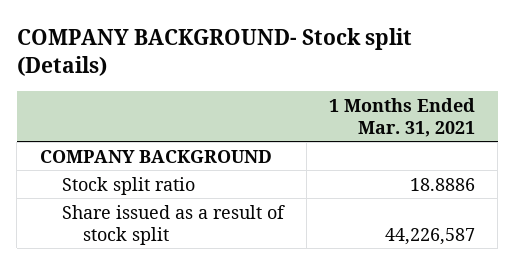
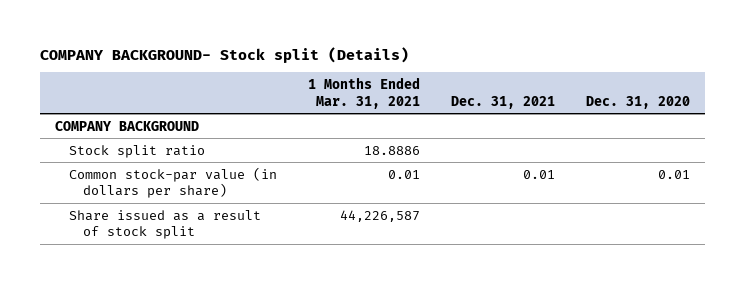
none -> [450,95,555,109] Dec. 31, 2021
none -> [585,95,690,109] Dec. 31, 2020
none -> [69,166,278,199] Common stock-par value (in dollars per share)

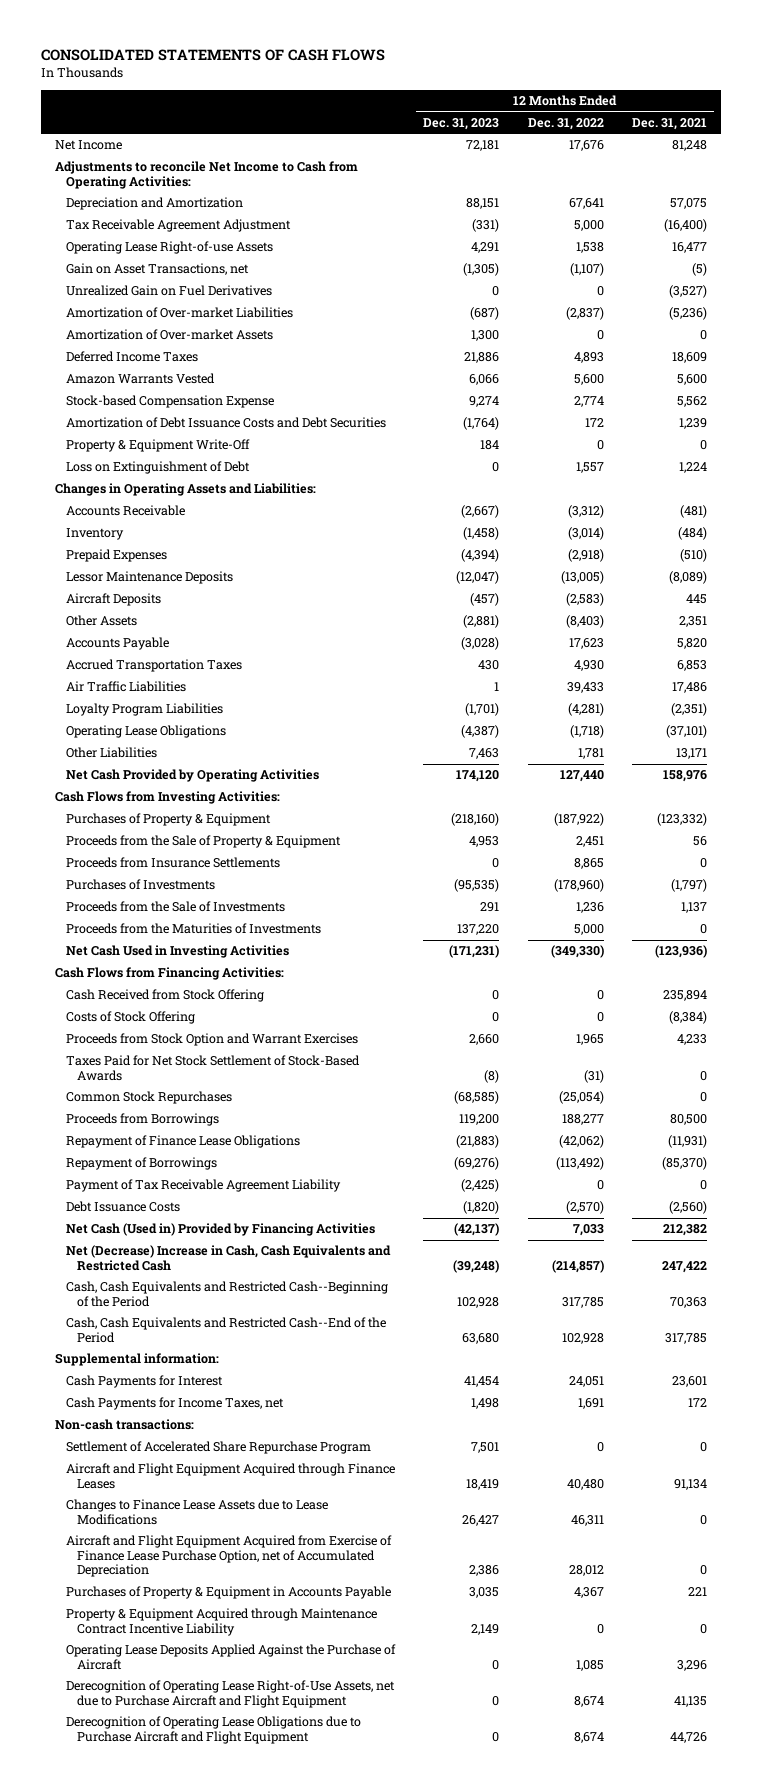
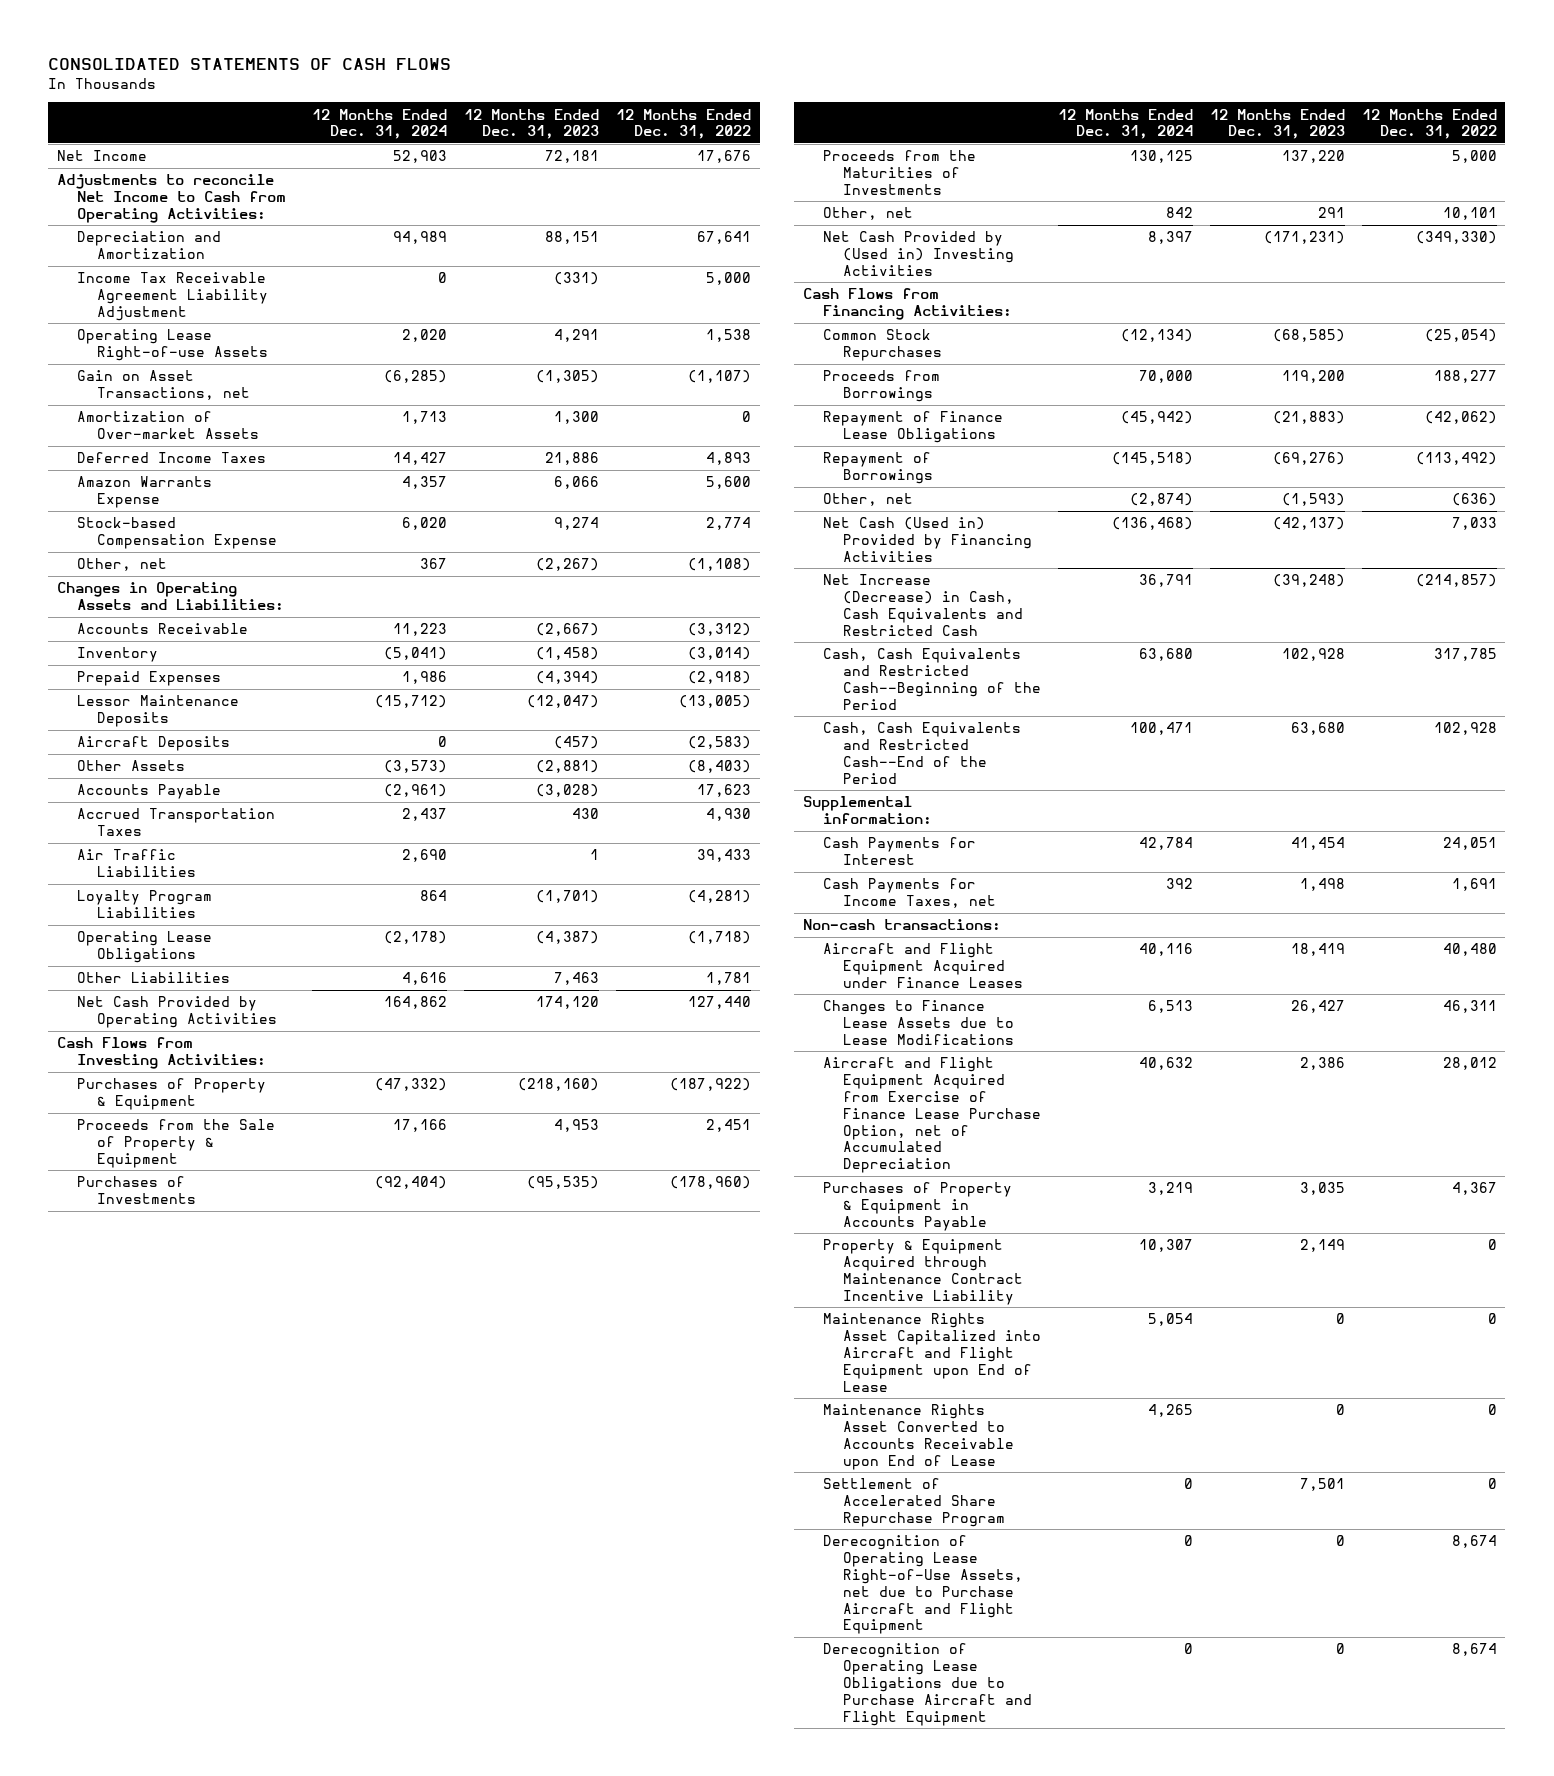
[632,117,708,130] Dec. 31, 2021 -> none
none -> [312,108,448,140] 12 Months Ended Dec. 31, 2024
[65,219,291,233] Tax Receivable Agreement Adjustment -> [77,272,269,321] Income Tax Receivable Agreement Liability Adjustment
[65,285,272,297] Unrealized Gain on Fuel Derivatives -> none
[65,307,293,319] Amortization of Over-market Liabilities -> none
[65,373,215,385] Amazon Warrants Vested -> [77,476,213,508] Amazon Warrants Expense
[65,417,386,429] Amortization of Debt Issuance Costs and Debt Securities -> none
[65,439,250,453] Property & Equipment Write-Off -> none
[65,461,250,475] Loss on Extinguishment of Debt -> none
none -> [77,558,168,572] Other, net
[65,857,280,869] Proceeds from Insurance Settlements -> none
[65,901,285,913] Proceeds from the Sale of Investments -> none
none -> [822,207,913,221] Other, net
[65,945,289,959] Net Cash Used in Investing Activities -> [822,231,1015,276] Net Cash Provided by (Used in) Investing Activities
[65,989,264,1003] Cash Received from Stock Offering -> none
[65,1011,195,1025] Costs of Stock Offering -> none
[65,1033,358,1047] Proceeds from Stock Option and Warrant Exercises -> none
[65,1055,360,1081] Taxes Paid for Net Stock Settlement of Stock-Based Awards -> none
[65,1179,341,1193] Payment of Tax Receivable Agreement Liability -> none
[65,1201,180,1213] Debt Issuance Costs -> none
none -> [822,493,913,507] Other, net
[65,1245,391,1271] Net (Decrease) Increase in Cash, Cash Equivalents and Restricted Cash -> [822,574,1024,636] Net Increase (Decrease) in Cash, Cash Equivalents and Restricted Cash
[65,1463,395,1489] Aircraft and Flight Equipment Acquired through Finance Leases -> [822,943,1024,988] Aircraft and Flight Equipment Acquired under Finance Leases
[65,1644,396,1670] Operating Lease Deposits Applied Against the Purchase of Aircraft -> none
none -> [822,1313,1042,1392] Maintenance Rights Asset Capitalized into Aircraft and Flight Equipment upon End of Lease
none -> [822,1404,1015,1470] Maintenance Rights Asset Converted to Accounts Receivable upon End of Lease
[65,1441,371,1455] Settlement of Accelerated Share Repurchase Program -> [822,1478,1006,1527] Settlement of Accelerated Share Repurchase Program

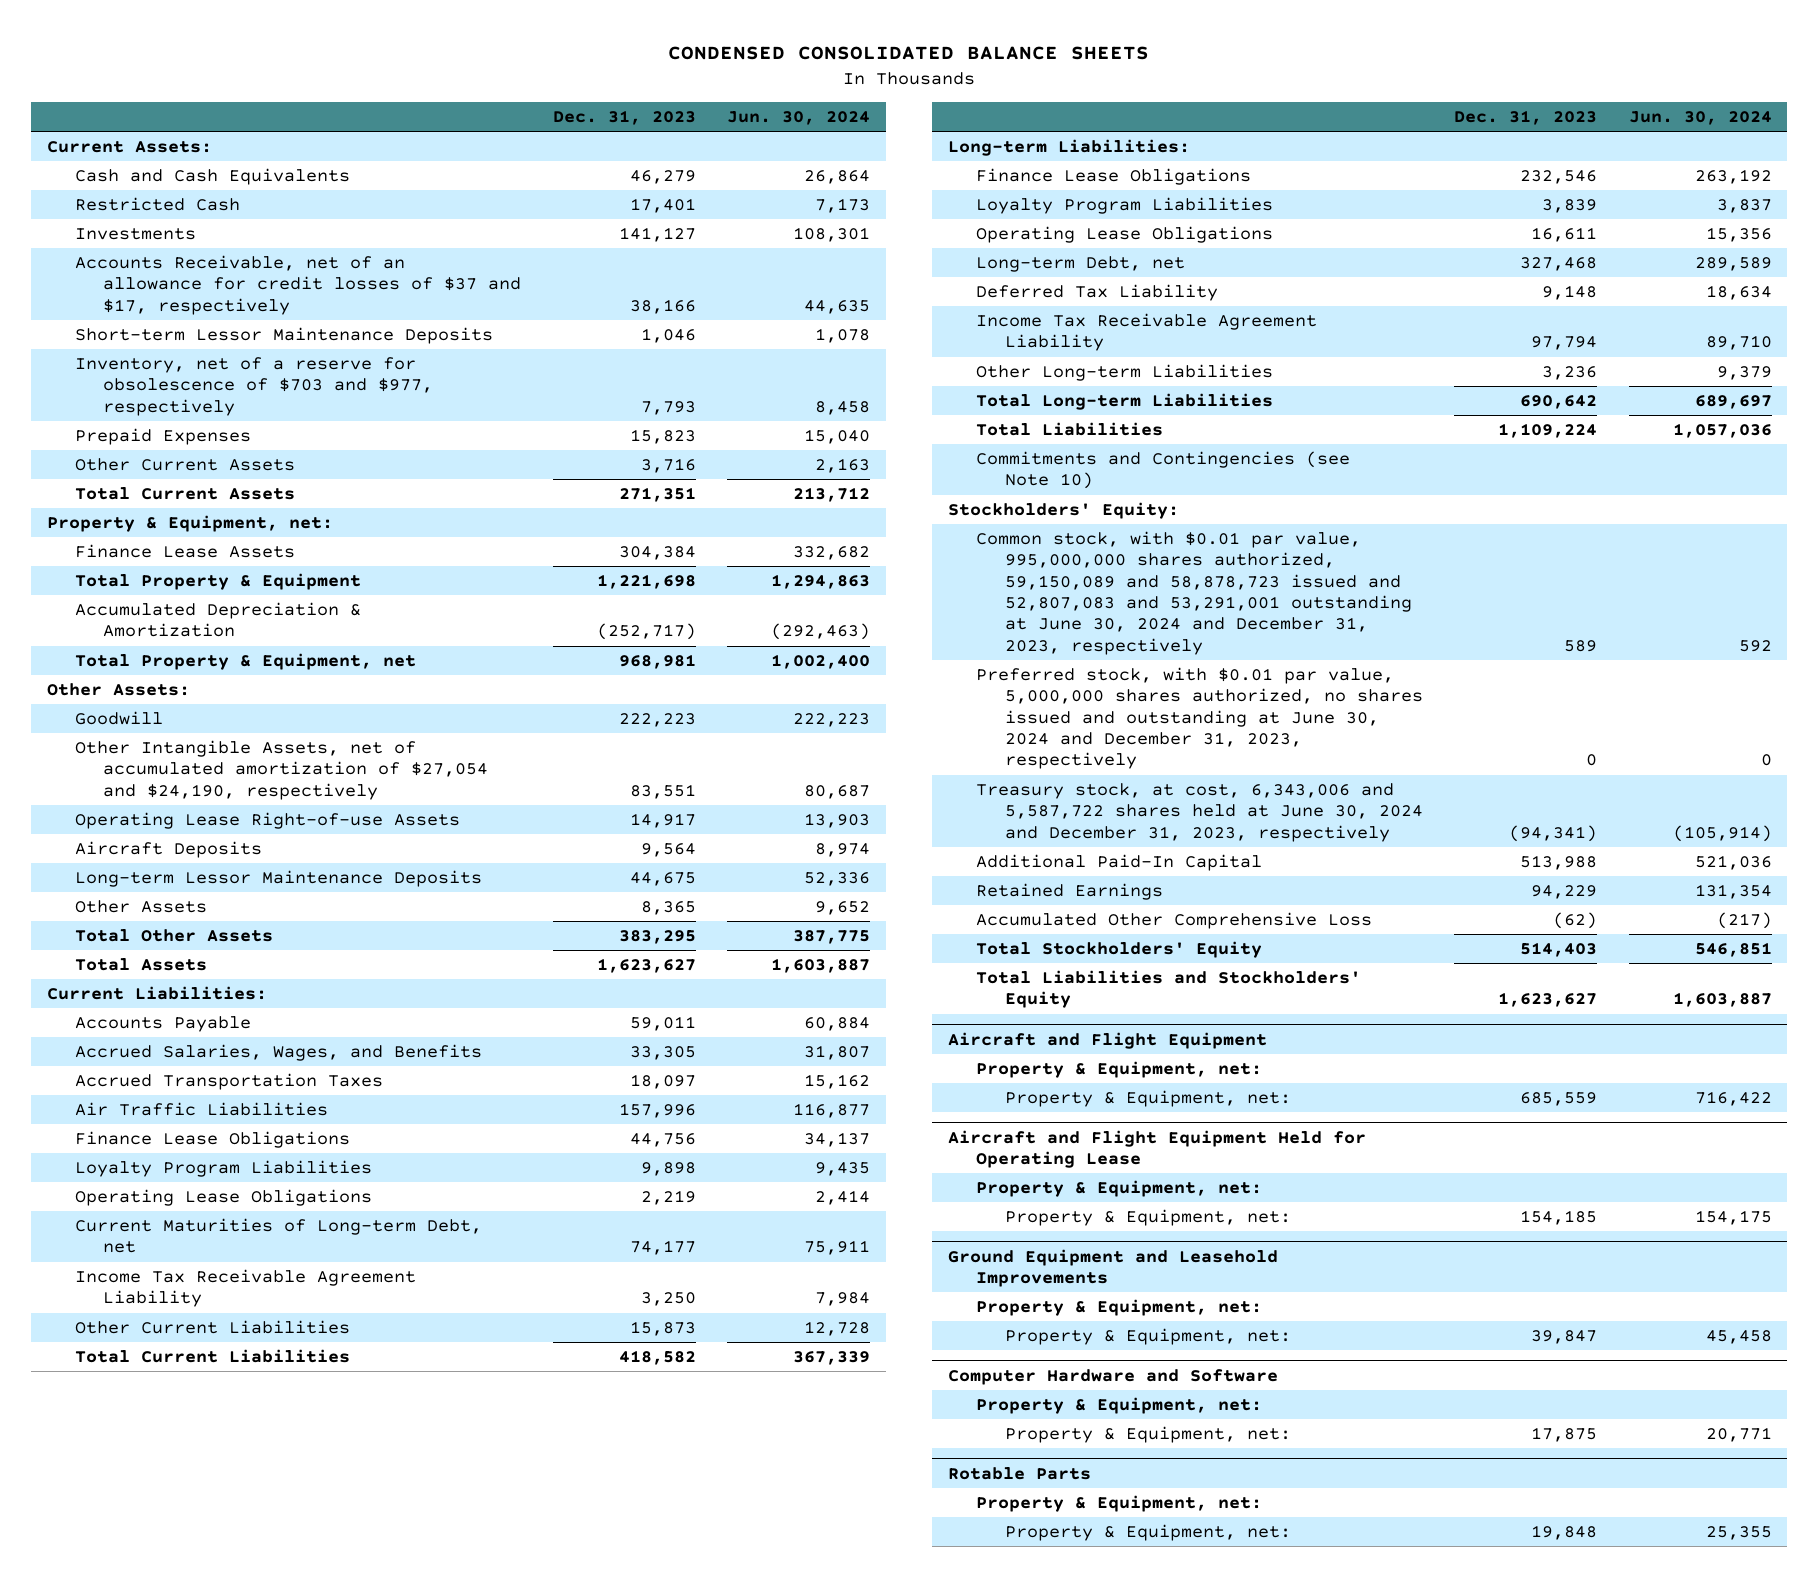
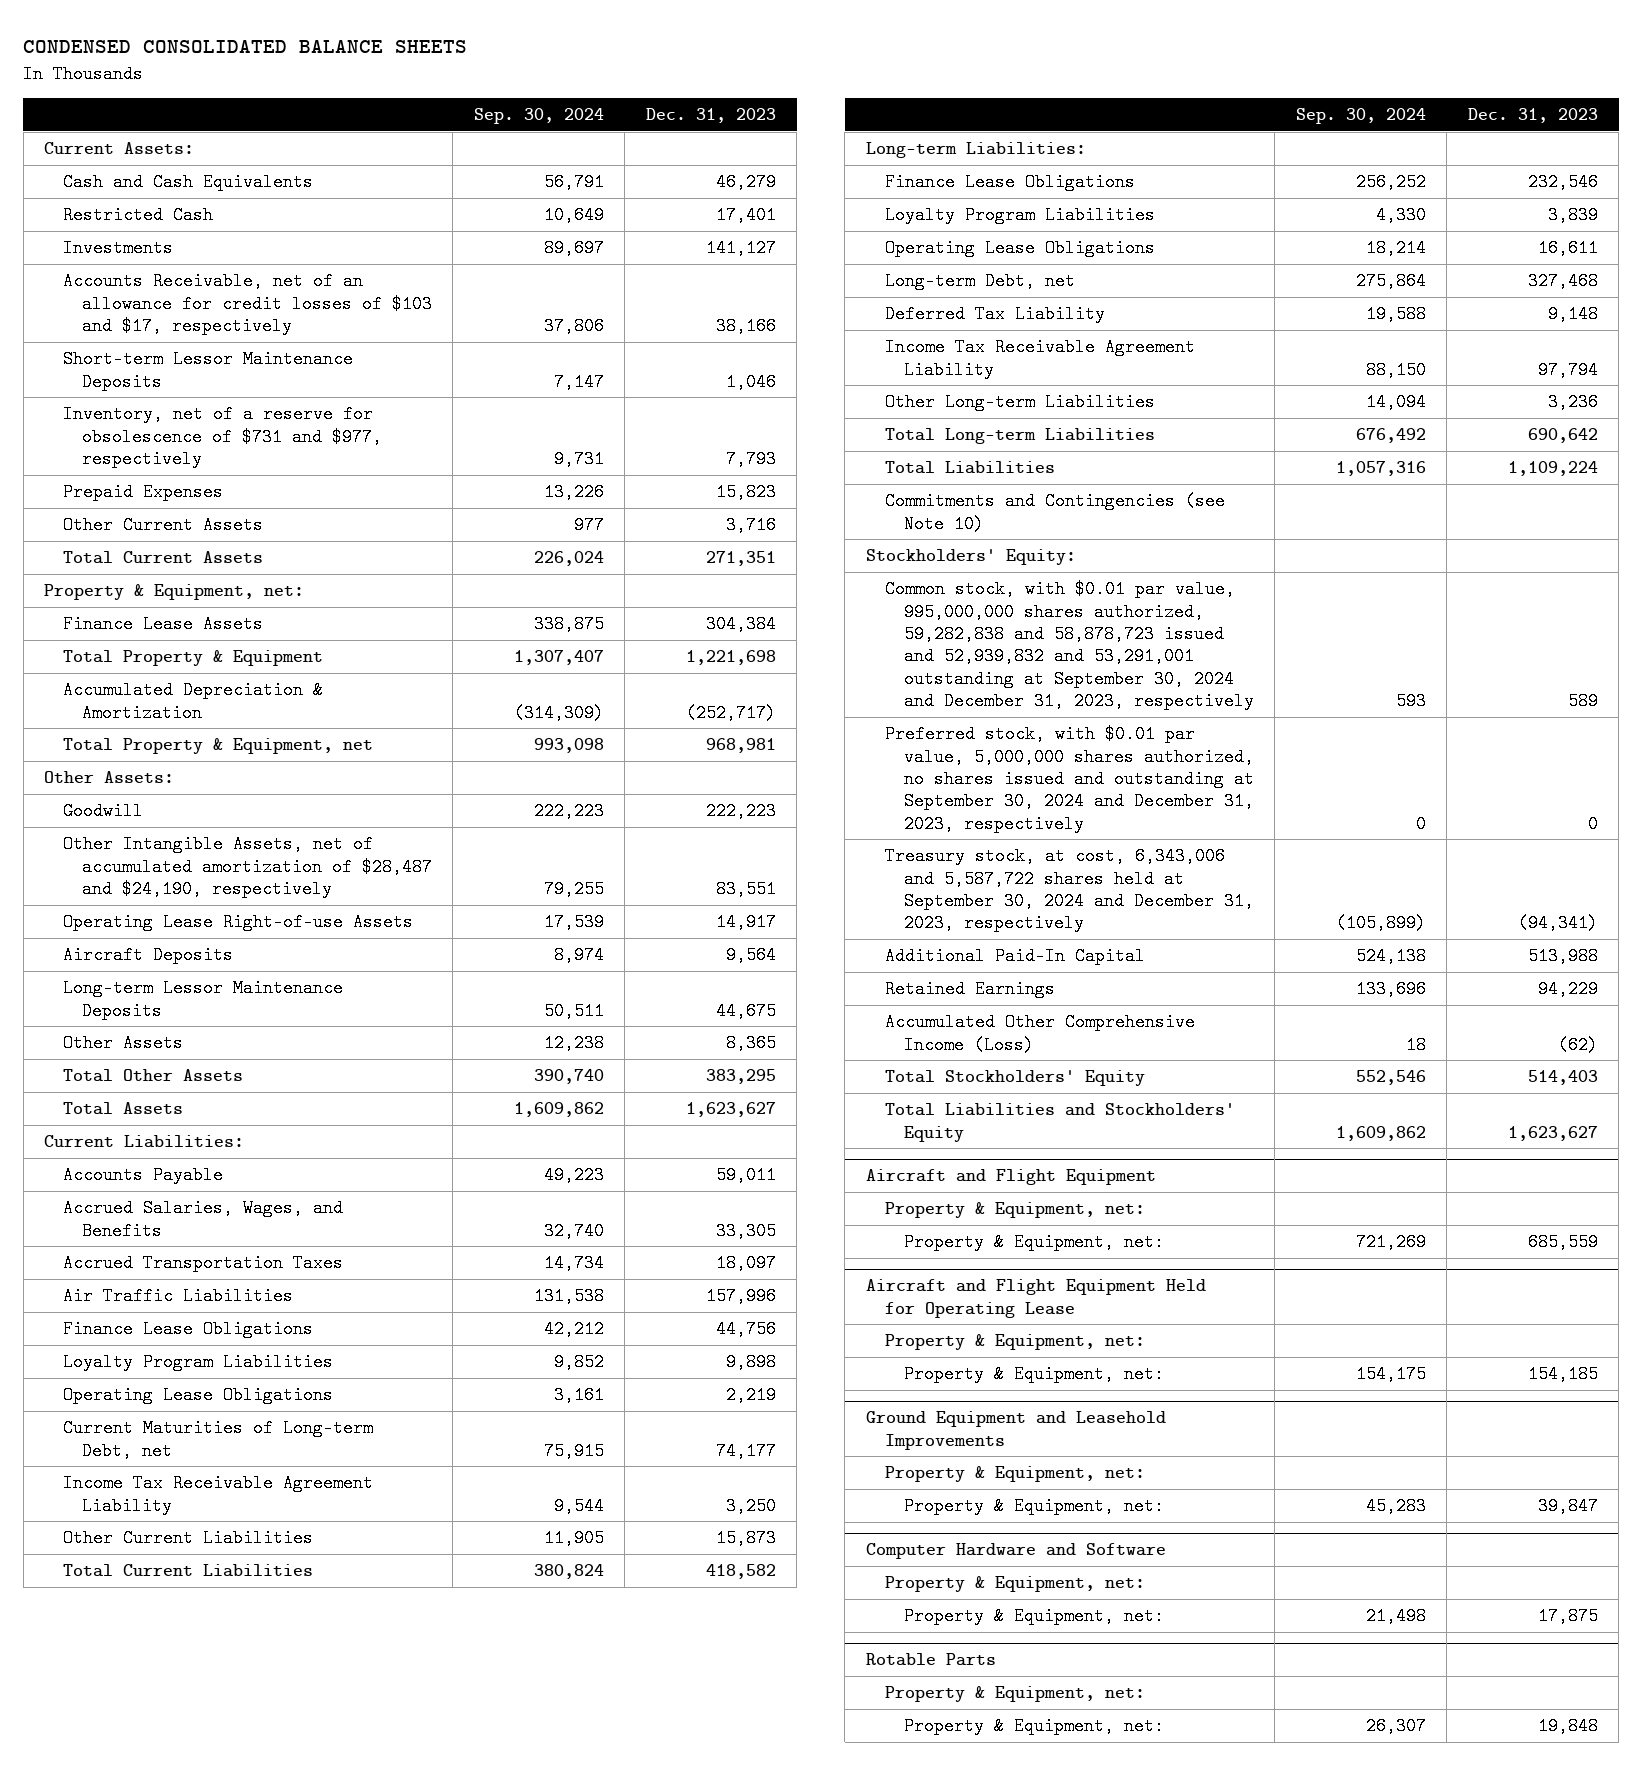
[727,111,871,126] Jun. 30, 2024 -> none
none -> [473,108,604,125] Sep. 30, 2024
[75,254,522,315] Accounts Receivable, net of an allowance for credit losses of $37 and $17, respectively -> [62,272,432,336] Accounts Receivable, net of an allowance for credit losses of $103 and $17, respectively
[75,356,434,416] Inventory, net of a reserve for obsolescence of $703 and $977, respectively -> [62,405,382,469] Inventory, net of a reserve for obsolescence of $731 and $977, respectively
[75,739,489,800] Other Intangible Assets, net of accumulated amortization of $27,054 and $24,190, respectively -> [62,835,432,899] Other Intangible Assets, net of accumulated amortization of $28,487 and $24,190, respectively
[976,530,1412,655] Common stock, with $0.01 par value, 995,000,000 shares authorized, 59,150,089 and 58,878,723 issued and 52,807,083 and 53,291,001 outstanding at June 30, 2024 and December 31, 2023, respectively -> [884,580,1254,711] Common stock, with $0.01 par value, 995,000,000 shares authorized, 59,282,838 and 58,878,723 issued and 52,939,832 and 53,291,001 outstanding at September 30, 2024 and December 31, 2023, respectively
[976,666,1423,770] Preferred stock, with $0.01 par value, 5,000,000 shares authorized, no shares issued and outstanding at June 30, 2024 and December 31, 2023, respectively -> [884,725,1254,833] Preferred stock, with $0.01 par value, 5,000,000 shares authorized, no shares issued and outstanding at September 30, 2024 and December 31, 2023, respectively
[976,782,1423,842] Treasury stock, at cost, 6,343,006 and 5,587,722 shares held at June 30, 2024 and December 31, 2023, respectively -> [884,847,1254,933] Treasury stock, at cost, 6,343,006 and 5,587,722 shares held at September 30, 2024 and December 31, 2023, respectively
[976,911,1373,929] Accumulated Other Comprehensive Loss -> [884,1013,1195,1054] Accumulated Other Comprehensive Income (Loss)

